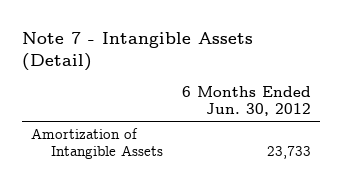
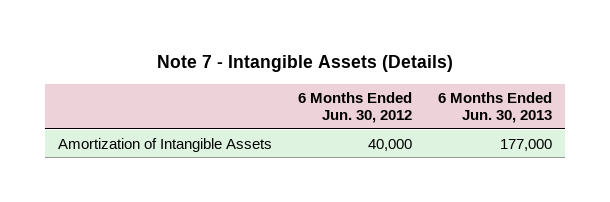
[21,31,253,72] Note 7 - Intangible Assets (Detail) -> [156,55,453,73] Note 7 - Intangible Assets (Details)
none -> [438,91,553,124] 6 Months Ended Jun. 30, 2013
[266,145,311,159] 23,733 -> [367,138,412,151] 40,000

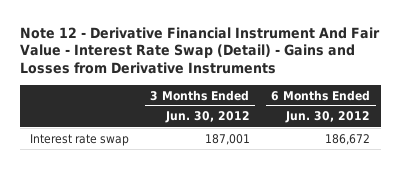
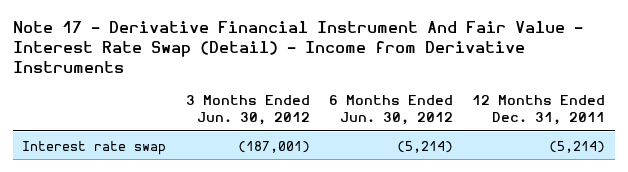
[19,26,380,75] Note 12 - Derivative Financial Instrument And Fair Value - Interest Rate Swap (Detail) - Gains and Losses from Derivative Instruments -> [12,20,583,74] Note 17 - Derivative Financial Instrument And Fair Value - Interest Rate Swap (Detail) - Income from Derivative Instruments
none -> [472,95,606,125] 12 Months Ended Dec. 31, 2011
[204,133,250,145] 187,001 -> [237,140,310,153] (187,001)
[325,133,371,145] 186,672 -> [397,140,454,153] (5,214)

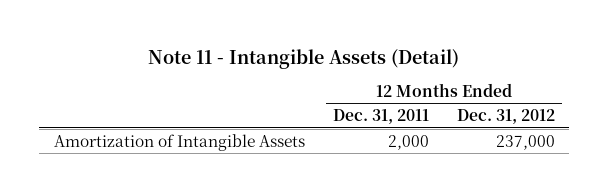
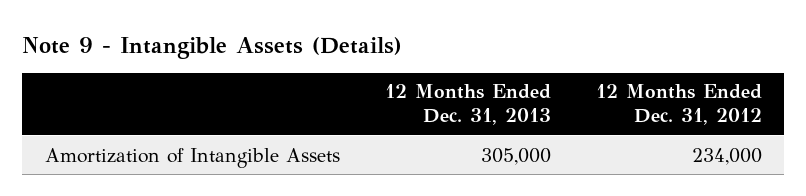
[148,48,460,69] Note 11 - Intangible Assets (Detail) -> [22,36,403,59] Note 9 - Intangible Assets (Details)
[332,109,429,125] Dec. 31, 2011 -> none
none -> [384,84,551,126] 12 Months Ended Dec. 31, 2013
[496,134,556,150] 237,000 -> [691,147,762,165] 234,000

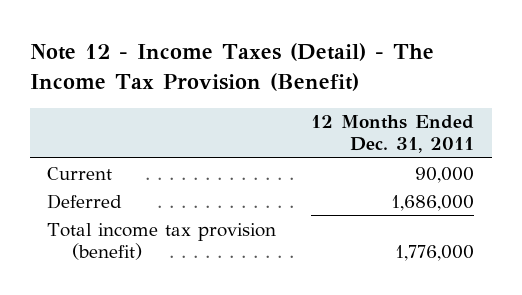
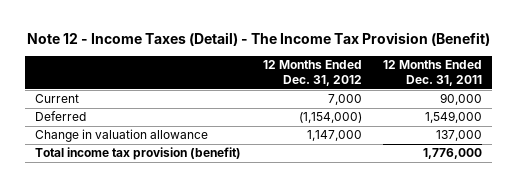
none -> [262,60,362,86] 12 Months Ended Dec. 31, 2012
[391,194,475,211] 1,686,000 -> [424,111,482,124] 1,549,000
none -> [35,129,209,143] Change in valuation allowance

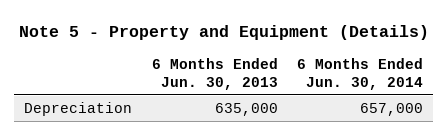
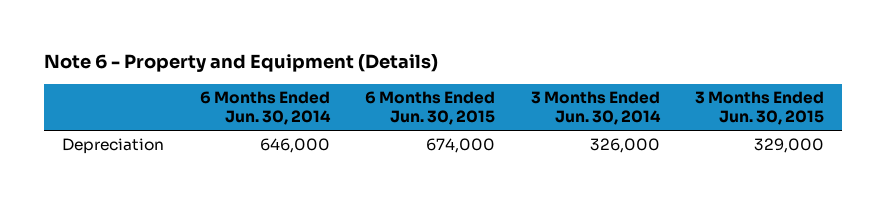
[18,24,429,40] Note 5 - Property and Equipment (Details) -> [44,54,439,73] Note 6 - Property and Equipment (Details)
[151,57,278,90] 6 Months Ended Jun. 30, 2013 -> none
none -> [365,90,496,126] 6 Months Ended Jun. 30, 2015
none -> [530,90,661,126] 3 Months Ended Jun. 30, 2014
none -> [695,90,825,126] 3 Months Ended Jun. 30, 2015
[360,103,424,117] 657,000 -> [259,137,330,153] 646,000

